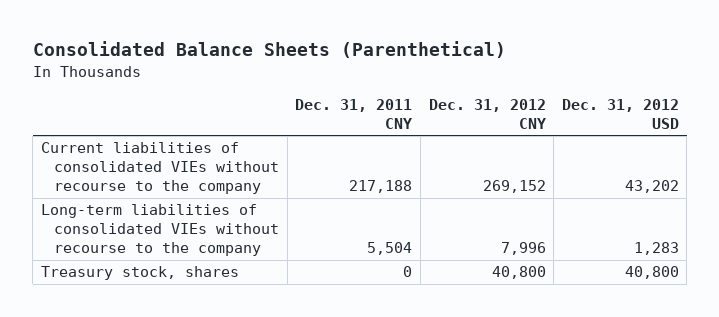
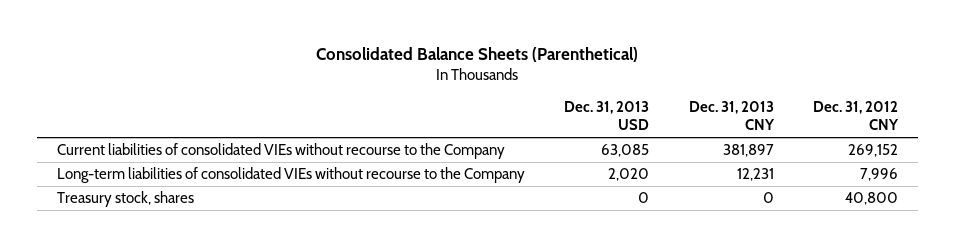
[295,98,413,129] Dec. 31, 2011 CNY -> none
[561,98,679,129] Dec. 31, 2012 USD -> none
none -> [564,101,650,131] Dec. 31, 2013 USD
none -> [688,101,775,131] Dec. 31, 2013 CNY
[40,142,280,195] Current liabilities of consolidated VIEs without recourse to the company -> [56,143,505,160] Current liabilities of consolidated VIEs without recourse to the Company
[40,204,280,257] Long-term liabilities of consolidated VIEs without recourse to the company -> [56,167,525,184] Long-term liabilities of consolidated VIEs without recourse to the Company

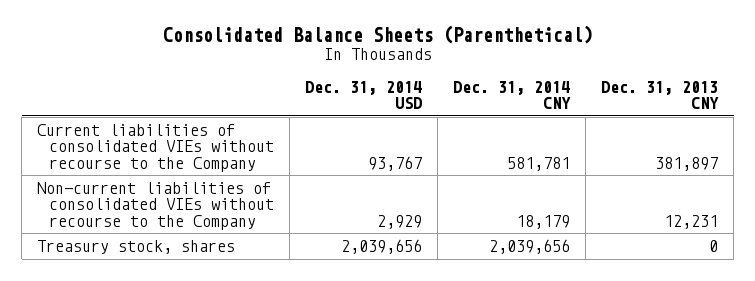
[564,101,650,131] Dec. 31, 2013 USD -> none
[812,101,899,131] Dec. 31, 2012 CNY -> none
none -> [304,80,422,109] Dec. 31, 2014 USD
none -> [452,80,571,109] Dec. 31, 2014 CNY
[56,167,525,184] Long-term liabilities of consolidated VIEs without recourse to the Company -> [37,181,274,230] Non-current liabilities of consolidated VIEs without recourse to the Company

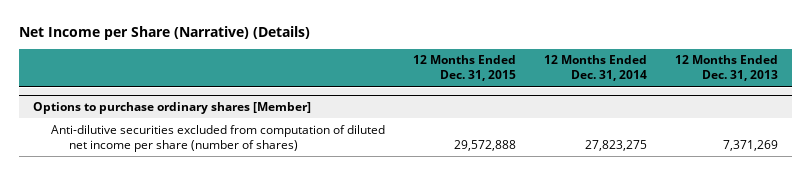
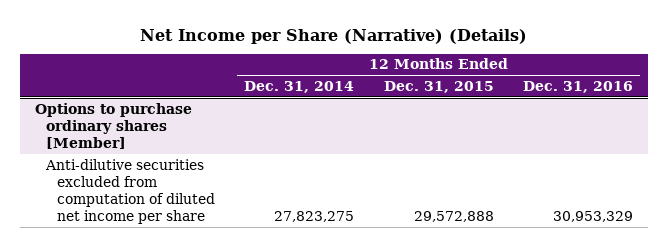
[674,55,778,82] 12 Months Ended Dec. 31, 2013 -> none
none -> [522,80,633,93] Dec. 31, 2016
[51,124,386,152] Anti-dilutive securities excluded from computation of diluted net income per share (number of shares) -> [44,158,216,224] Anti-dilutive securities excluded from computation of diluted net income per share

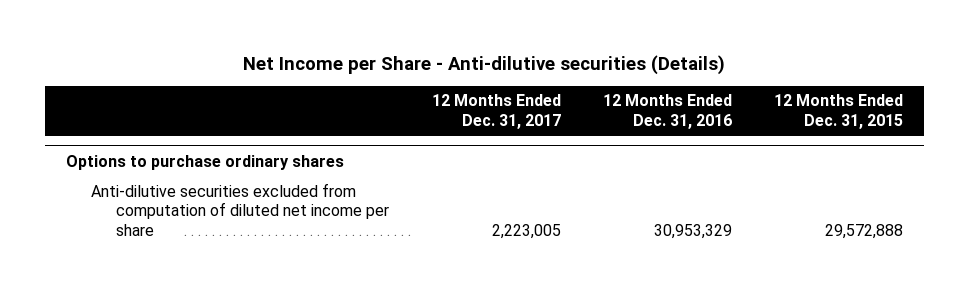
[139,28,527,44] Net Income per Share (Narrative) (Details) -> [243,54,726,75] Net Income per Share - Anti-dilutive securities (Details)
[244,80,355,93] Dec. 31, 2014 -> none
none -> [431,94,561,130] 12 Months Ended Dec. 31, 2017
[34,102,192,149] Options to purchase ordinary shares [Member] -> [65,154,344,170] Options to purchase ordinary shares

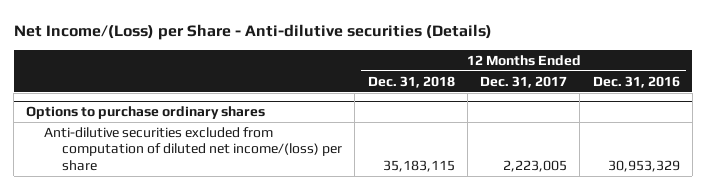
[243,54,726,75] Net Income per Share - Anti-dilutive securities (Details) -> [13,23,492,40] Net Income/(Loss) per Share - Anti-dilutive securities (Details)
[773,94,903,130] 12 Months Ended Dec. 31, 2015 -> none
none -> [367,75,455,88] Dec. 31, 2018
[91,182,390,237] Anti-dilutive securities excluded from computation of diluted net income per share -> [44,127,343,171] Anti-dilutive securities excluded from computation of diluted net income/(loss) per share

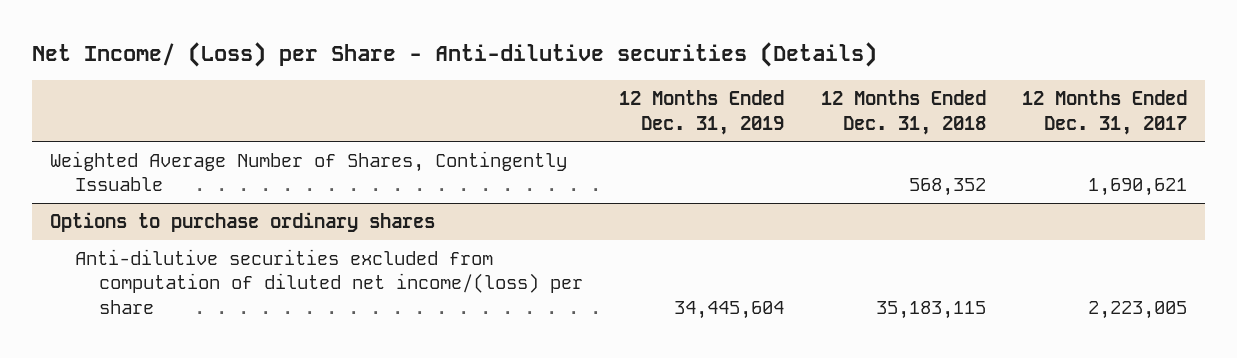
[13,23,492,40] Net Income/(Loss) per Share - Anti-dilutive securities (Details) -> [31,42,877,68] Net Income/ (Loss) per Share - Anti-dilutive securities (Details)
[592,75,680,88] Dec. 31, 2016 -> none
none -> [619,90,785,135] 12 Months Ended Dec. 31, 2019
none -> [50,151,568,192] Weighted Average Number of Shares, Contingently Issuable

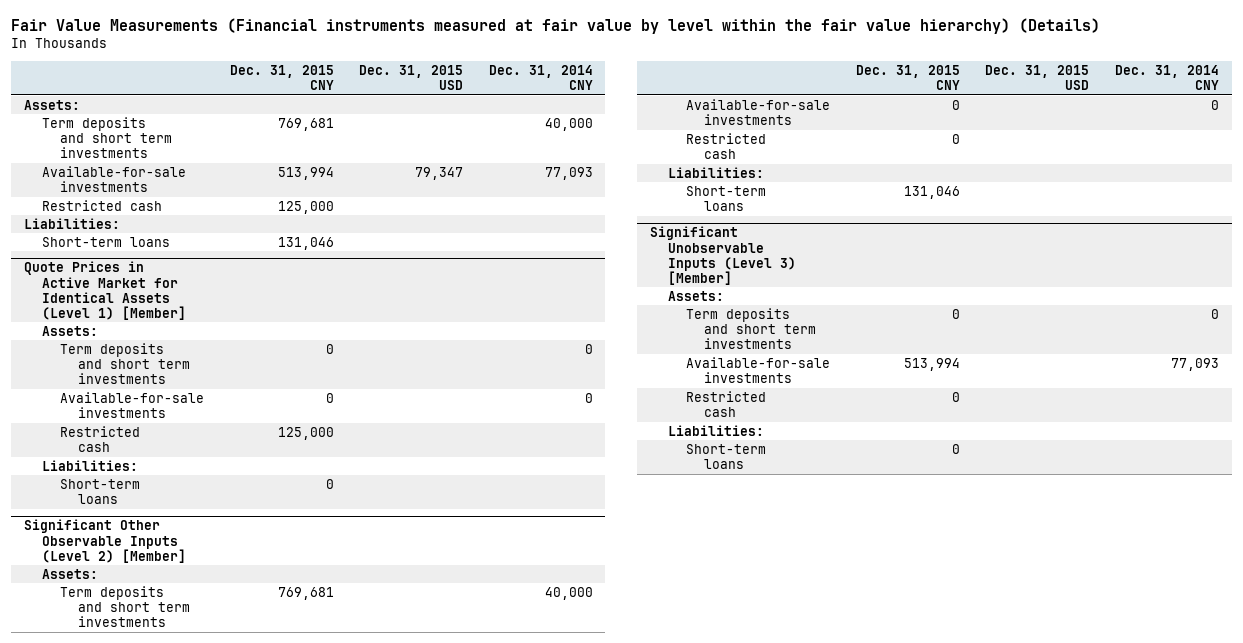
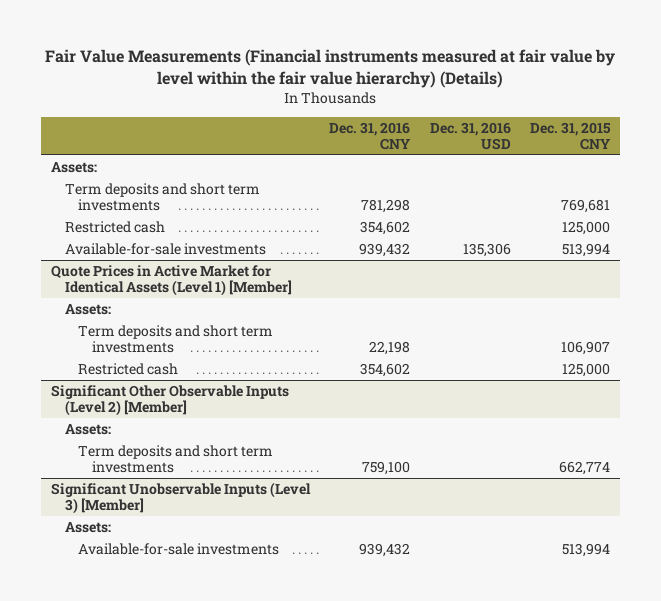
[359,65,464,91] Dec. 31, 2015 USD -> none
[488,65,593,91] Dec. 31, 2014 CNY -> none
none -> [329,121,412,150] Dec. 31, 2016 CNY
none -> [429,121,511,150] Dec. 31, 2016 USD
[23,217,120,229] Liabilities: -> none
[41,236,170,247] Short-term loans -> none
[41,165,186,193] Available-for-sale investments -> [64,242,266,255] Available-for-sale investments
[60,391,205,419] Available-for-sale investments -> none
[325,343,334,354] 0 -> [561,341,611,356] 106,907
[41,459,138,471] Liabilities: -> none
[60,478,141,505] Short-term loans -> none
[686,98,831,126] Available-for-sale investments -> none
[686,132,767,160] Restricted cash -> none
[668,166,765,178] Liabilities: -> none
[686,185,767,212] Short-term loans -> none
[277,586,334,600] 769,681 -> [559,461,611,476] 662,774
[686,307,817,350] Term deposits and short term investments -> none
[686,390,767,418] Restricted cash -> none
[668,424,765,436] Liabilities: -> none
[686,443,767,470] Short-term loans -> none

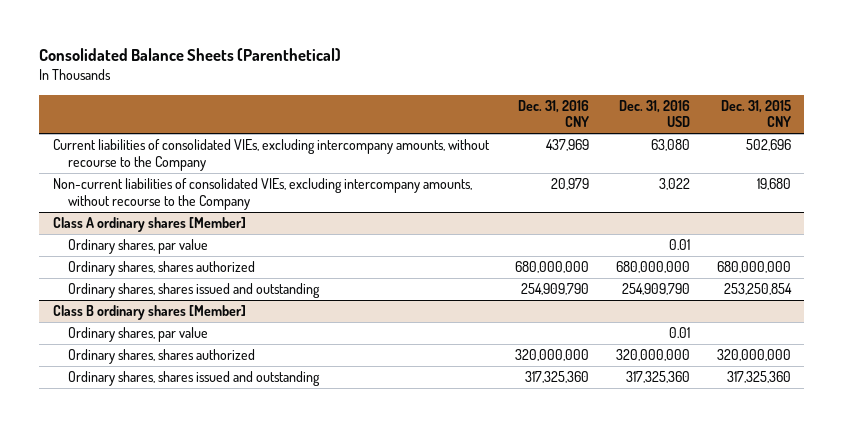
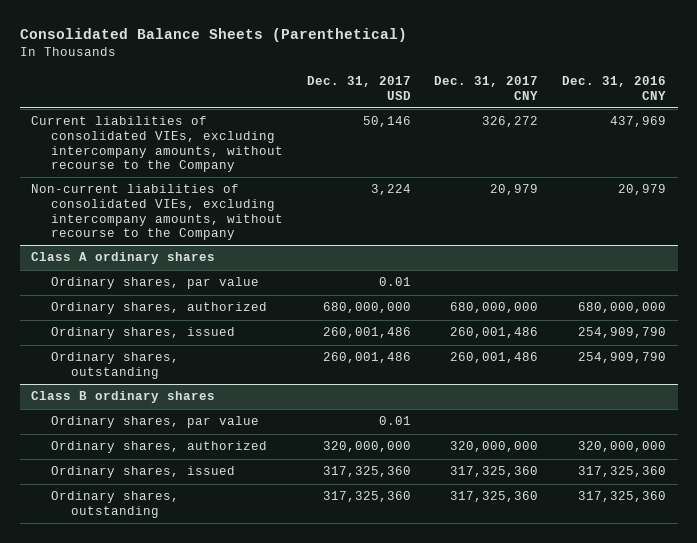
[619,99,691,128] Dec. 31, 2016 USD -> none
[720,99,791,128] Dec. 31, 2015 CNY -> none
none -> [306,76,411,100] Dec. 31, 2017 USD
none -> [434,76,539,100] Dec. 31, 2017 CNY
[52,217,246,233] Class A ordinary shares [Member] -> [31,252,216,265] Class A ordinary shares
[67,261,255,277] Ordinary shares, shares authorized -> [51,302,268,315] Ordinary shares, authorized
none -> [51,327,236,340] Ordinary shares, issued
[67,283,320,299] Ordinary shares, shares issued and outstanding -> [51,352,180,380] Ordinary shares, outstanding
[52,305,246,321] Class B ordinary shares [Member] -> [31,391,216,404] Class B ordinary shares
[67,349,255,365] Ordinary shares, shares authorized -> [51,441,268,454] Ordinary shares, authorized
none -> [51,466,236,479] Ordinary shares, issued
[67,371,320,387] Ordinary shares, shares issued and outstanding -> [51,491,180,519] Ordinary shares, outstanding

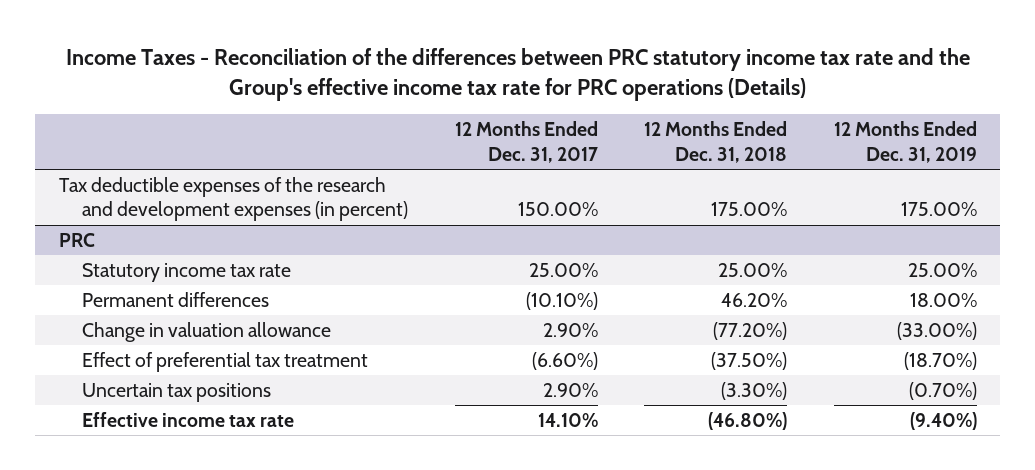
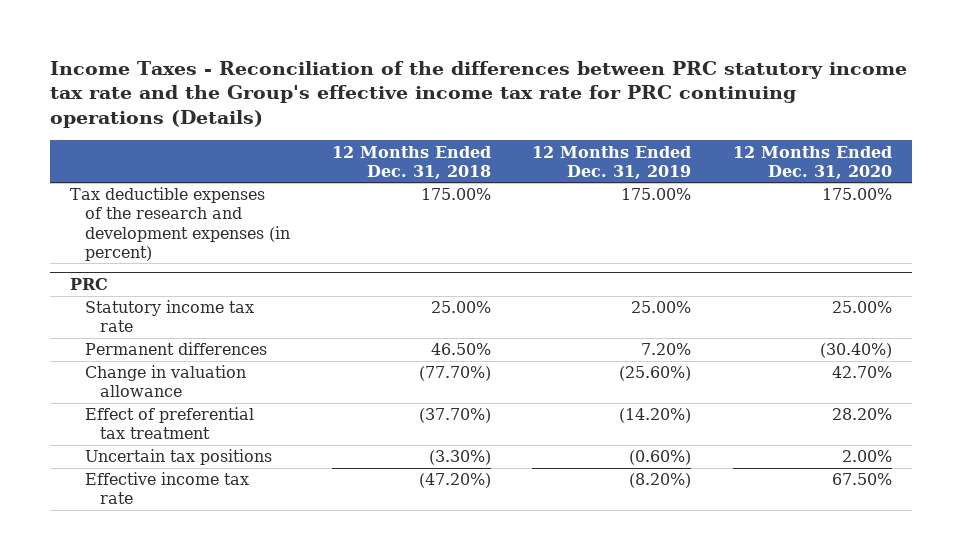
[65,48,970,102] Income Taxes - Reconciliation of the differences between PRC statutory income tax rate and the Group's effective income tax rate for PRC operations (Details) -> [49,60,907,129] Income Taxes - Reconciliation of the differences between PRC statutory income tax rate and the Group's effective income tax rate for PRC continuing operations (Details)
[454,121,598,163] 12 Months Ended Dec. 31, 2017 -> none
none -> [732,145,892,179] 12 Months Ended Dec. 31, 2020
[721,292,788,307] 46.20% -> [430,343,491,356] 46.50%
[909,292,977,307] 18.00% -> [641,343,692,356] 7.20%
[713,321,788,340] (77.20%) -> [418,366,491,382] (77.70%)
[896,321,977,340] (33.00%) -> [619,366,692,382] (25.60%)
[711,351,788,370] (37.50%) -> [418,408,491,424] (37.70%)
[903,351,977,370] (18.70%) -> [619,408,692,424] (14.20%)
[908,381,977,400] (0.70%) -> [629,450,692,466] (0.60%)
[708,411,788,430] (46.80%) -> [418,473,491,489] (47.20%)
[909,411,977,430] (9.40%) -> [629,473,692,489] (8.20%)

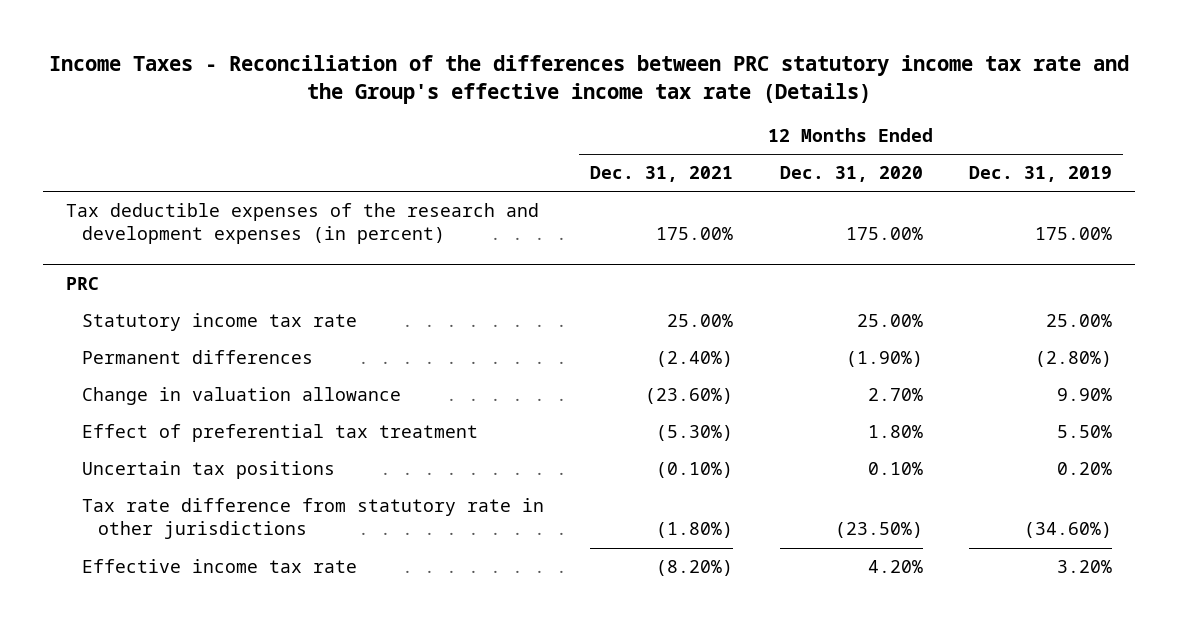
[49,60,907,129] Income Taxes - Reconciliation of the differences between PRC statutory income tax rate and the Group's effective income tax rate for PRC continuing operations (Details) -> [48,55,1129,105] Income Taxes - Reconciliation of the differences between PRC statutory income tax rate and the Group's effective income tax rate (Details)
[331,145,491,179] 12 Months Ended Dec. 31, 2018 -> none
none -> [590,166,734,183] Dec. 31, 2021
[641,343,692,356] 7.20% -> [1034,351,1112,368] (2.80%)
[819,343,892,359] (30.40%) -> [845,351,923,368] (1.90%)
[619,366,692,382] (25.60%) -> [1056,388,1112,402] 9.90%
[831,366,892,379] 42.70% -> [867,388,923,402] 2.70%
[619,408,692,424] (14.20%) -> [1056,425,1112,439] 5.50%
[831,408,892,421] 28.20% -> [867,425,923,439] 1.80%
[629,450,692,466] (0.60%) -> [1056,462,1112,476] 0.20%
[841,450,892,463] 2.00% -> [867,462,923,476] 0.10%
none -> [82,498,545,540] Tax rate difference from statutory rate in other jurisdictions
[629,473,692,489] (8.20%) -> [1056,560,1112,574] 3.20%
[831,473,892,486] 67.50% -> [867,560,923,574] 4.20%

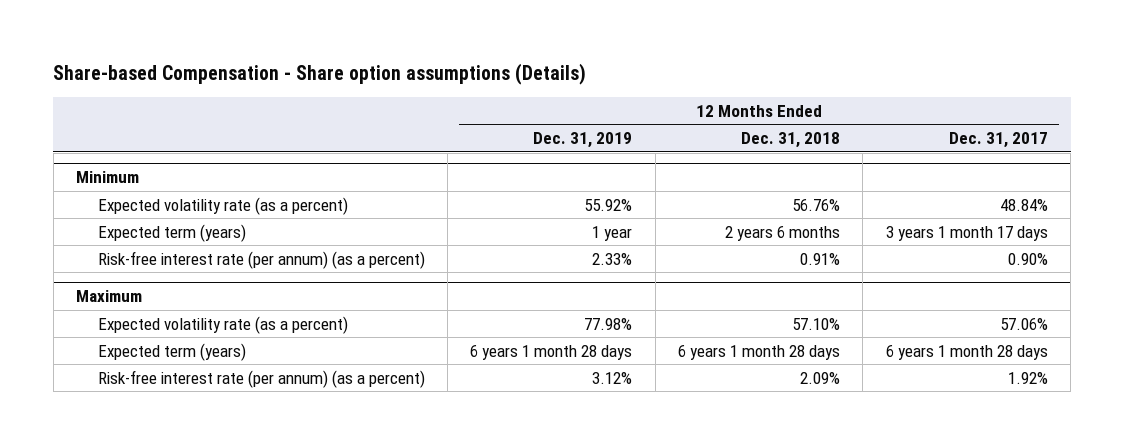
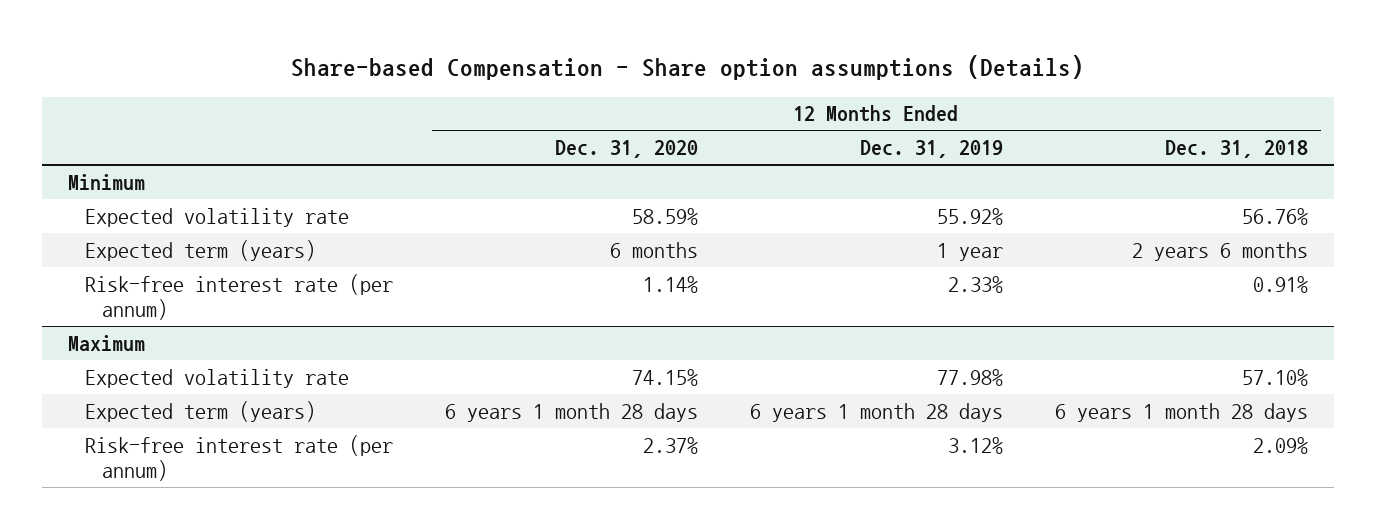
[948,132,1048,149] Dec. 31, 2017 -> none
none -> [554,140,698,159] Dec. 31, 2020
[97,196,348,215] Expected volatility rate (as a percent) -> [84,207,349,227] Expected volatility rate
[97,250,425,269] Risk-free interest rate (per annum) (as a percent) -> [84,273,393,321] Risk-free interest rate (per annum)
[97,315,348,334] Expected volatility rate (as a percent) -> [84,368,349,388] Expected volatility rate
[97,369,425,388] Risk-free interest rate (per annum) (as a percent) -> [84,434,393,482] Risk-free interest rate (per annum)

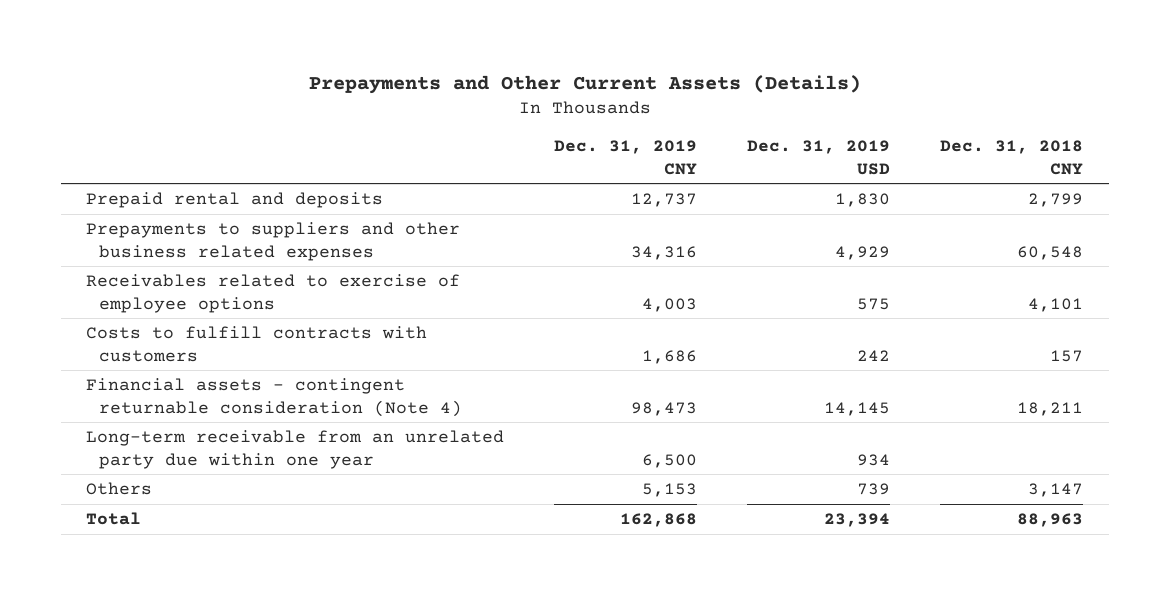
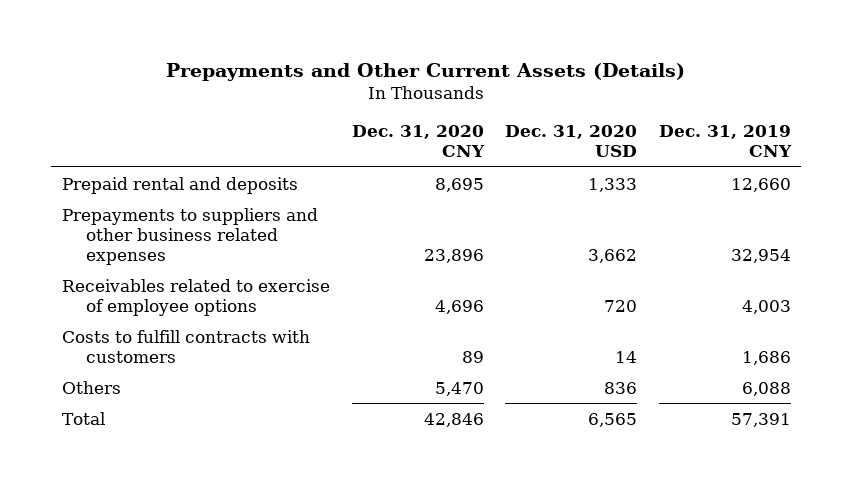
[747,139,891,175] Dec. 31, 2019 USD -> none
[940,139,1084,175] Dec. 31, 2018 CNY -> none
none -> [351,124,485,157] Dec. 31, 2020 CNY
none -> [505,124,638,157] Dec. 31, 2020 USD
[631,192,698,207] 12,737 -> [730,177,791,192] 12,660
[631,245,698,260] 34,316 -> [730,248,791,263] 32,954
[85,377,462,417] Financial assets - contingent returnable consideration (Note 4) -> none
[85,429,504,469] Long-term receivable from an unrelated party due within one year -> none
[642,482,698,497] 5,153 -> [741,381,791,396] 6,088
[620,512,698,527] 162,868 -> [730,412,791,427] 57,391

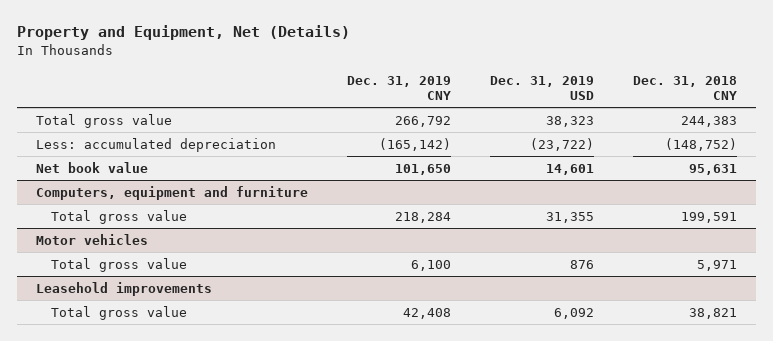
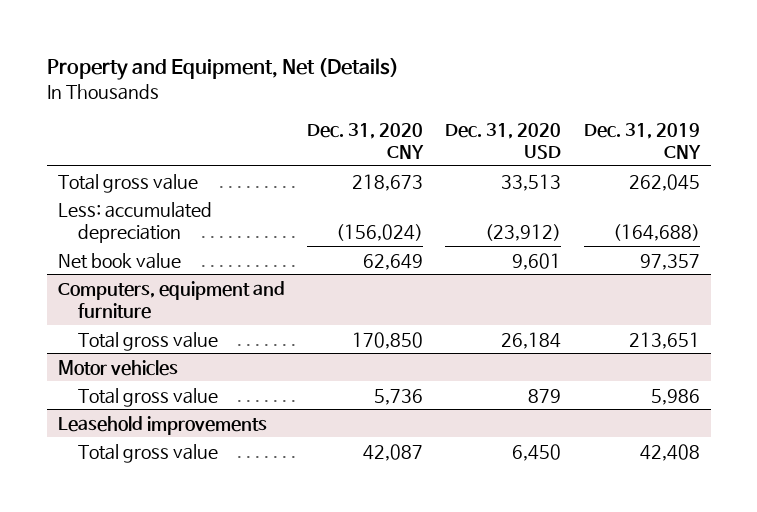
[489,75,594,101] Dec. 31, 2019 USD -> none
[632,75,737,101] Dec. 31, 2018 CNY -> none
none -> [306,122,424,159] Dec. 31, 2020 CNY
none -> [445,122,562,159] Dec. 31, 2020 USD
[394,115,451,127] 266,792 -> [628,173,700,191] 262,045
[378,137,451,151] (165,142) -> [612,223,700,241] (164,688)
[394,163,451,175] 101,650 -> [639,253,700,270] 97,357
[394,211,451,223] 218,284 -> [628,331,700,349] 213,651
[410,259,451,271] 6,100 -> [650,388,700,405] 5,986

